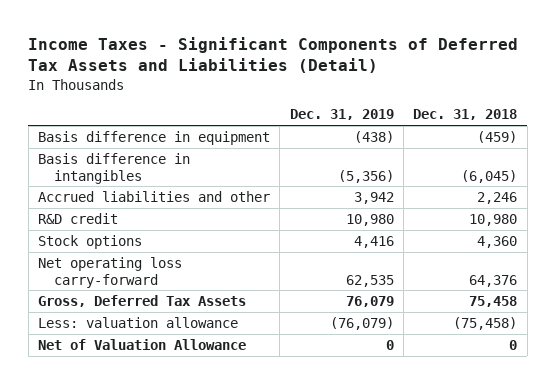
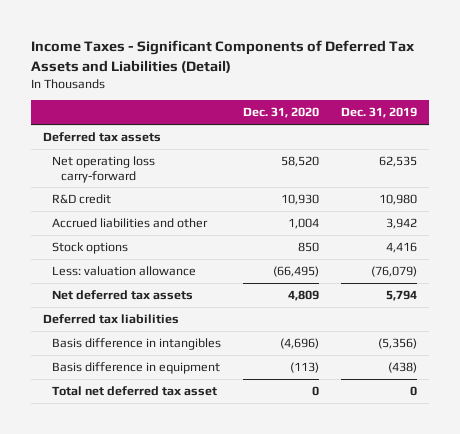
[413,109,518,121] Dec. 31, 2018 -> none
none -> [243,107,320,119] Dec. 31, 2020
none -> [42,132,161,143] Deferred tax assets
[37,256,182,288] Net operating loss carry-forward -> [51,156,155,183] Net operating loss carry-forward
[37,190,270,202] Accrued liabilities and other -> [51,218,208,229] Accrued liabilities and other
[37,294,246,307] Gross, Deferred Tax Assets -> none
[37,338,246,350] Net of Valuation Allowance -> none
none -> [51,290,193,301] Net deferred tax assets
none -> [42,314,179,325] Deferred tax liabilities
[37,152,190,184] Basis difference in intangibles -> [51,338,221,351] Basis difference in intangibles
[37,130,270,145] Basis difference in equipment -> [51,362,220,375] Basis difference in equipment
none -> [51,386,217,397] Total net deferred tax asset

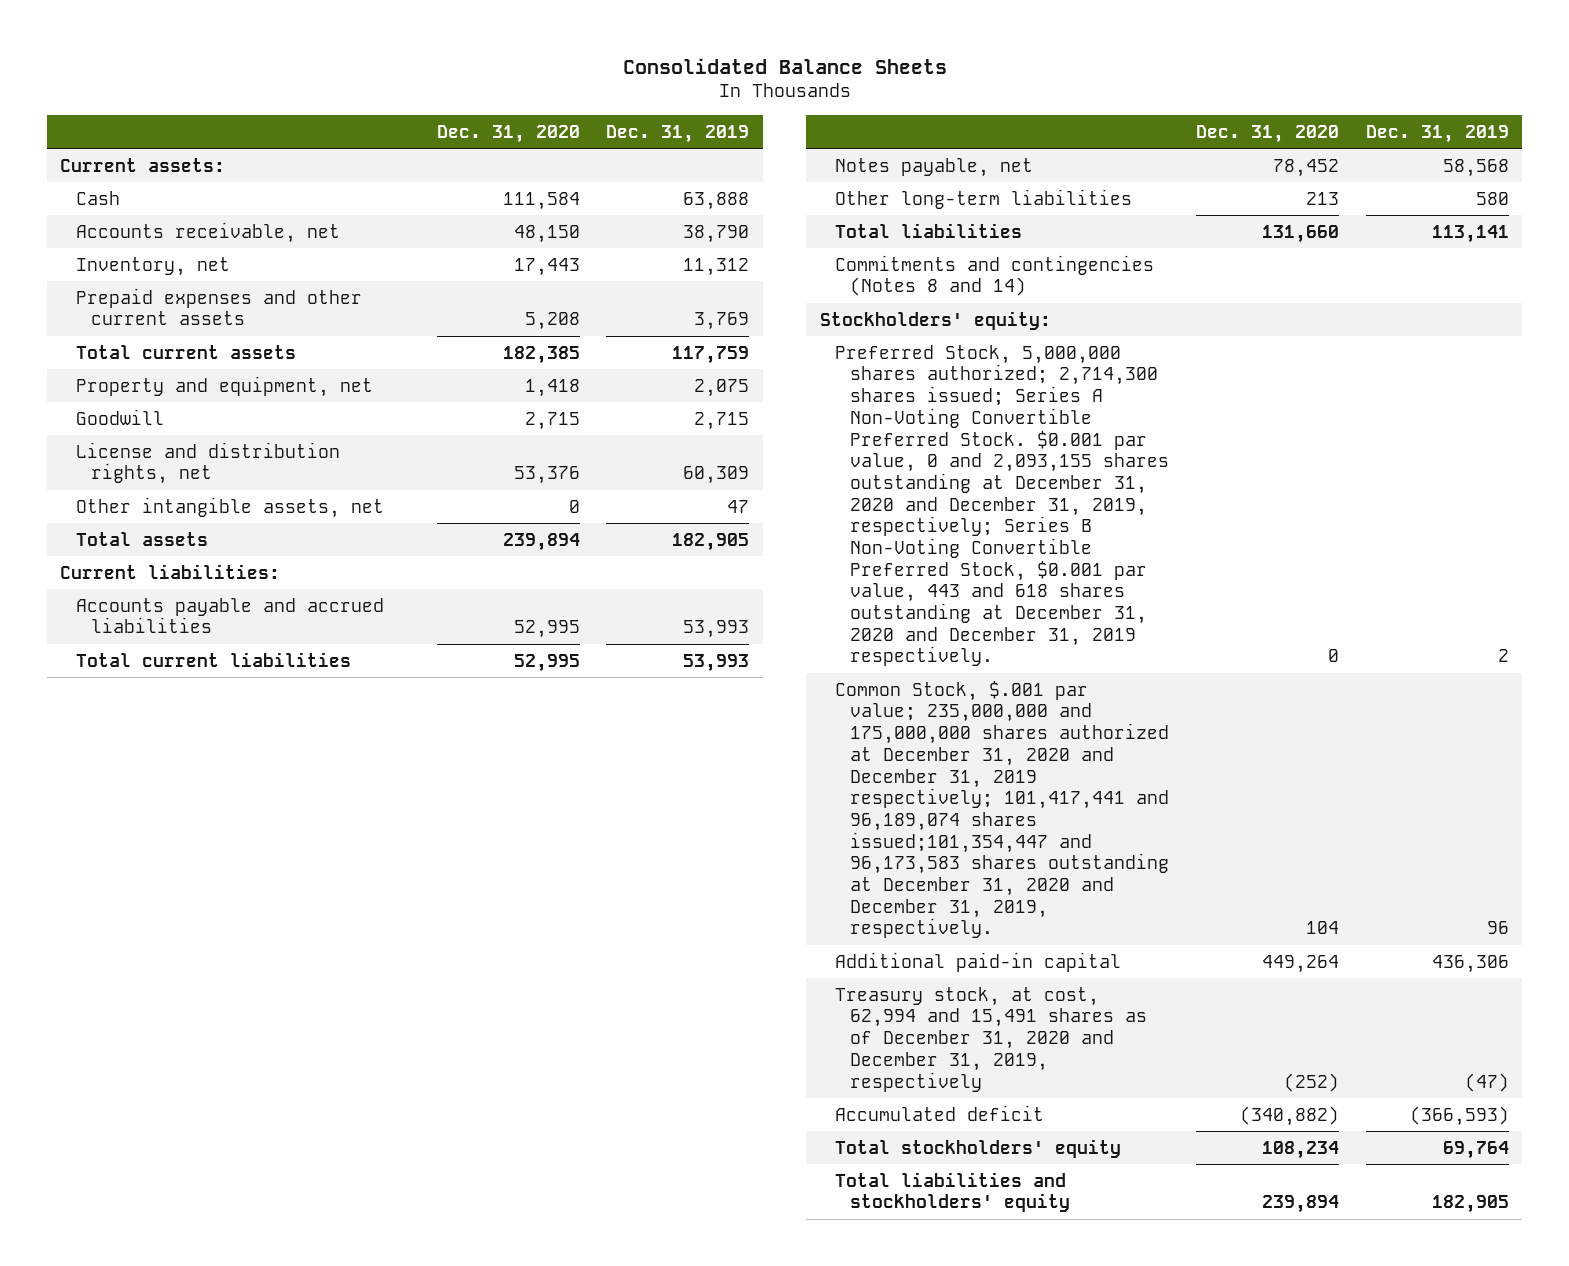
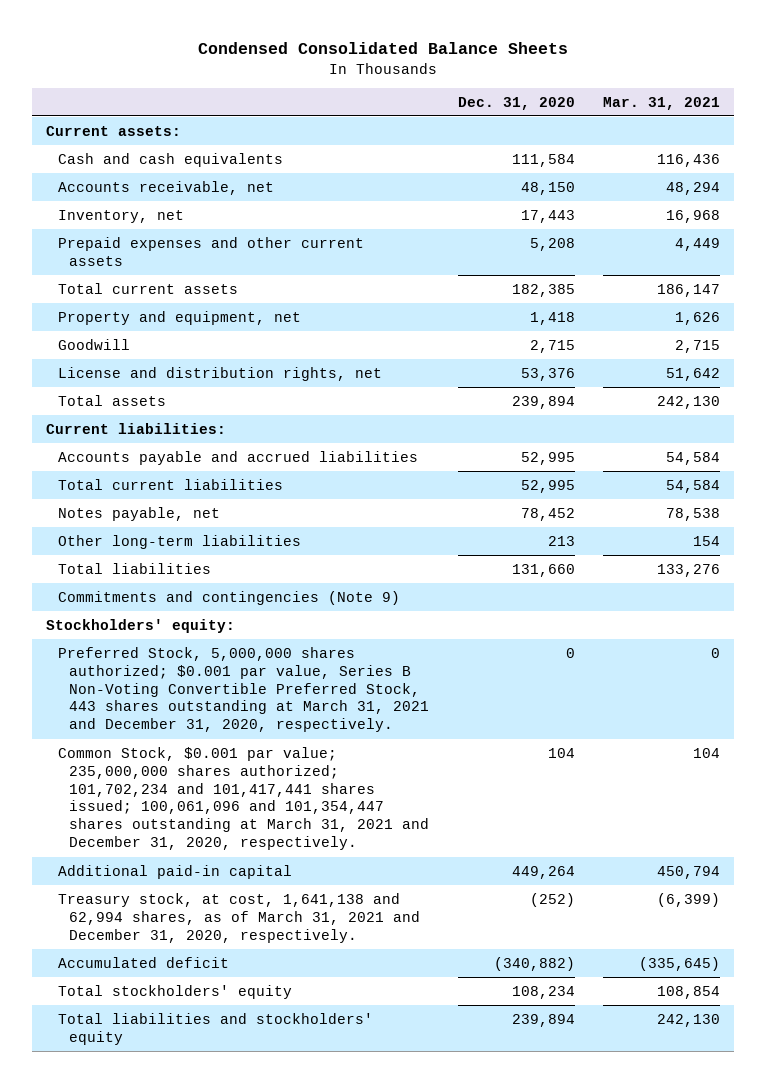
[622,57,947,74] Consolidated Balance Sheets -> [198,42,569,55] Condensed Consolidated Balance Sheets
[606,124,750,143] Dec. 31, 2019 -> none
none -> [603,96,721,110] Mar. 31, 2021
[75,190,120,205] Cash -> [57,152,283,167] Cash and cash equivalents
[75,496,384,518] Other intangible assets, net -> none
[834,254,1154,297] Commitments and contingencies (Notes 8 and 14) -> [57,590,400,605] Commitments and contingencies (Note 9)
[834,344,1170,667] Preferred Stock, 5,000,000 shares authorized; 2,714,300 shares issued; Series A Non-Voting Convertible Preferred Stock. $0.001 par value, 0 and 2,093,155 shares outstanding at December 31, 2020 and December 31, 2019, respectively; Series B Non-Voting Convertible Preferred Stock, $0.001 par value, 443 and 618 shares outstanding at December 31, 2020 and December 31, 2019 respectively. -> [57,646,430,733] Preferred Stock, 5,000,000 shares authorized; $0.001 par value, Series B Non-Voting Convertible Preferred Stock, 443 shares outstanding at March 31, 2021 and December 31, 2020, respectively.
[834,680,1170,939] Common Stock, $.001 par value; 235,000,000 and 175,000,000 shares authorized at December 31, 2020 and December 31, 2019 respectively; 101,417,441 and 96,189,074 shares issued;101,354,447 and 96,173,583 shares outstanding at December 31, 2020 and December 31, 2019, respectively. -> [57,746,430,851] Common Stock, $0.001 par value; 235,000,000 shares authorized; 101,702,234 and 101,417,441 shares issued; 100,061,096 and 101,354,447 shares outstanding at March 31, 2021 and December 31, 2020, respectively.
[834,986,1148,1092] Treasury stock, at cost, 62,994 and 15,491 shares as of December 31, 2020 and December 31, 2019, respectively -> [57,892,421,943] Treasury stock, at cost, 1,641,138 and 62,994 shares, as of March 31, 2021 and December 31, 2020, respectively.

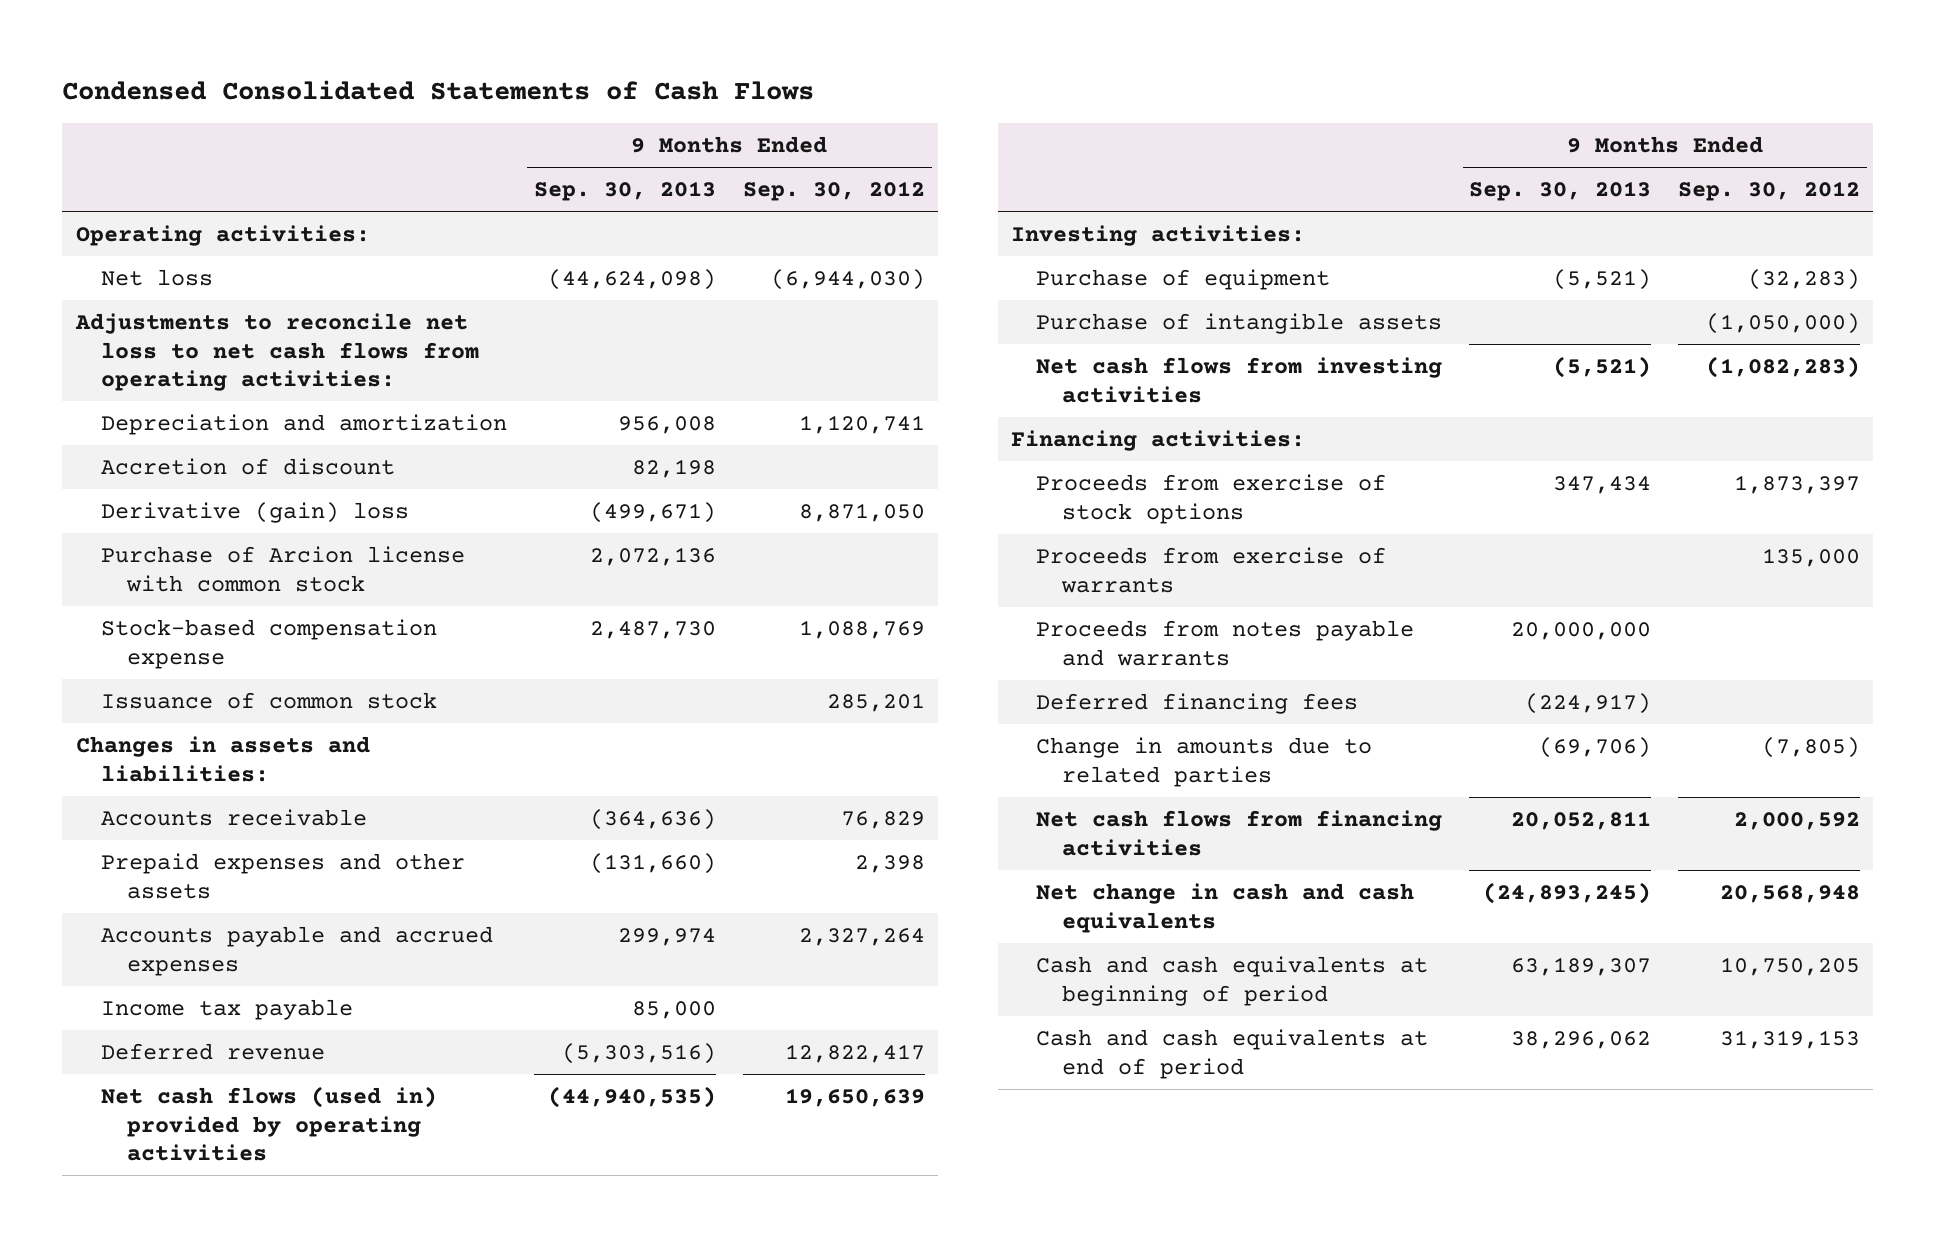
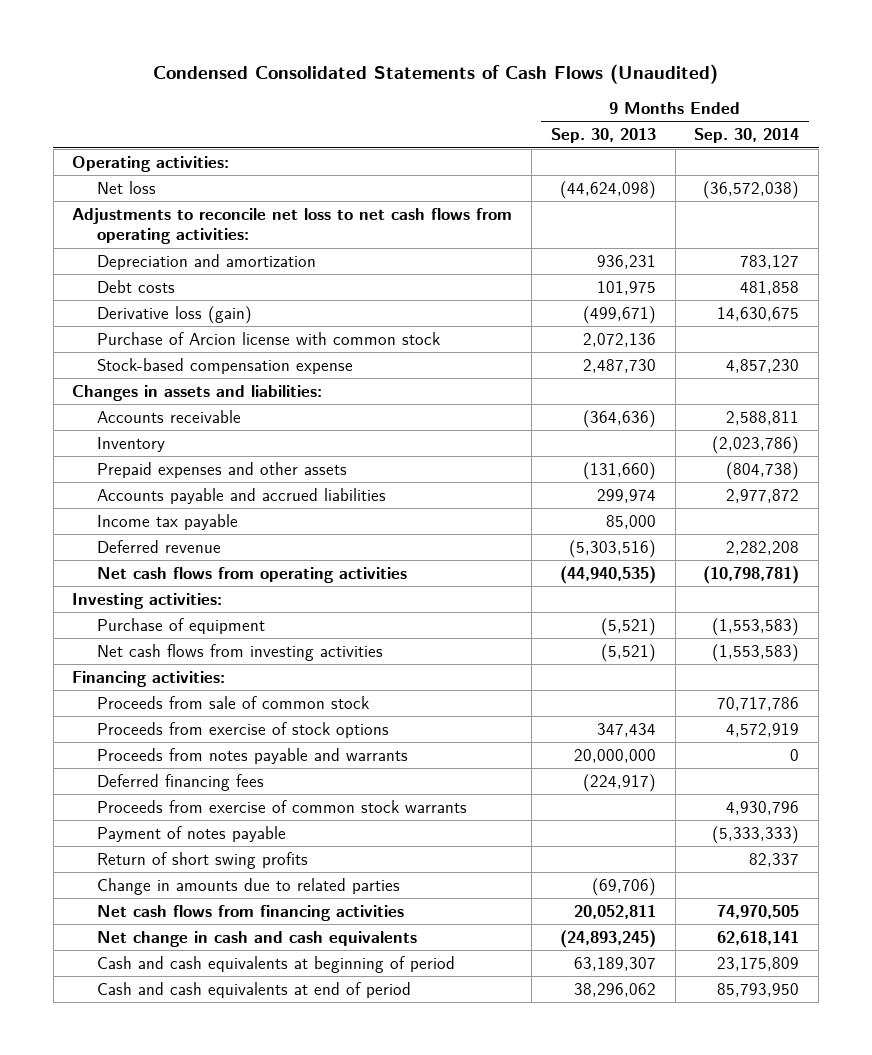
[62,80,815,101] Condensed Consolidated Statements of Cash Flows -> [152,63,718,84] Condensed Consolidated Statements of Cash Flows (Unaudited)
[742,180,925,201] Sep. 30, 2012 -> none
none -> [694,128,800,144] Sep. 30, 2014
[101,457,396,475] Accretion of discount -> none
[618,415,717,434] 956,008 -> [596,254,656,269] 936,231
none -> [97,279,176,293] Debt costs
[101,501,410,523] Derivative (gain) loss -> [97,305,253,324] Derivative loss (gain)
[101,691,438,709] Issuance of common stock -> none
none -> [97,436,166,452] Inventory
[101,925,494,976] Accounts payable and accrued expenses -> [97,487,387,504] Accounts payable and accrued liabilities
[101,1085,438,1162] Net cash flows (used in) provided by operating activities -> [97,566,408,583] Net cash flows from operating activities
[1036,312,1443,334] Purchase of intangible assets -> none
none -> [97,695,370,709] Proceeds from sale of common stock
[1036,546,1387,593] Proceeds from exercise of warrants -> none
none -> [97,799,468,813] Proceeds from exercise of common stock warrants
none -> [97,825,287,842] Payment of notes payable
none -> [97,851,309,869] Return of short swing profits

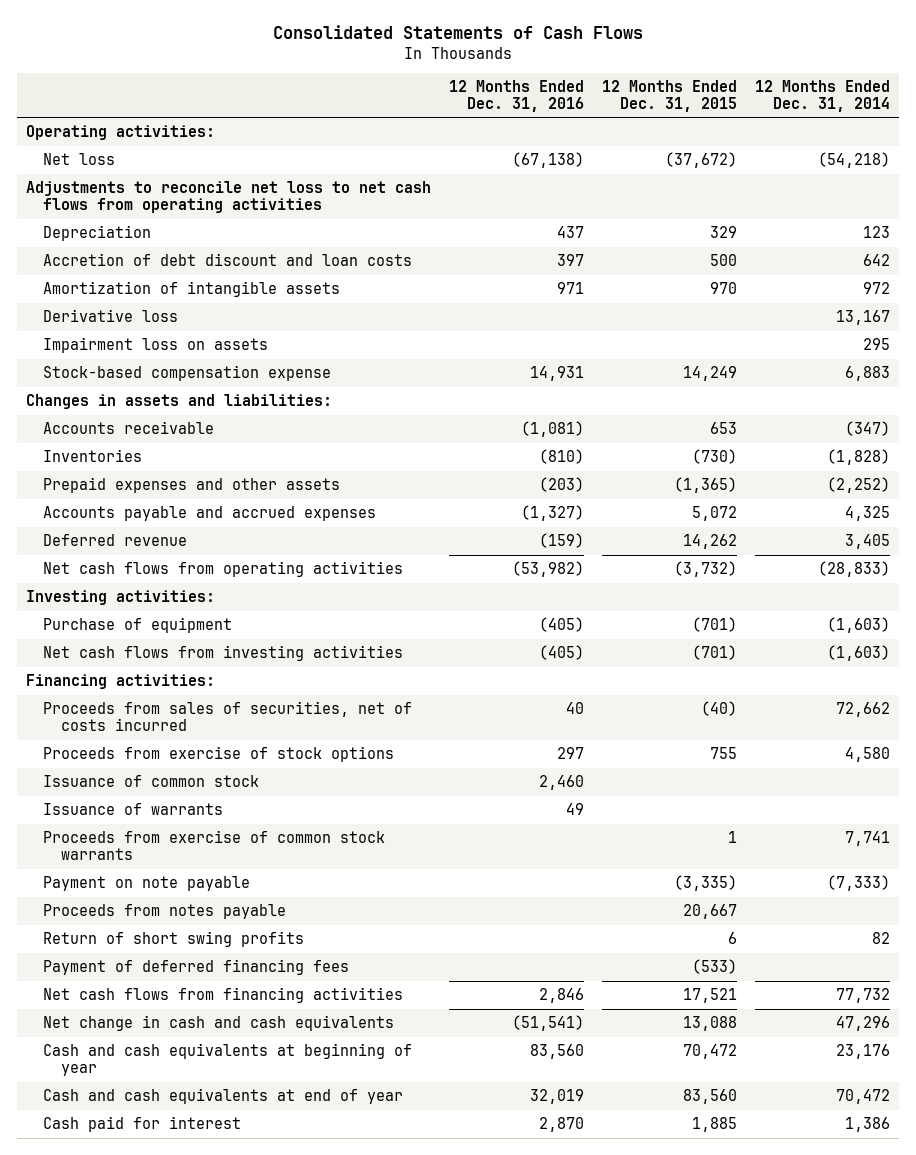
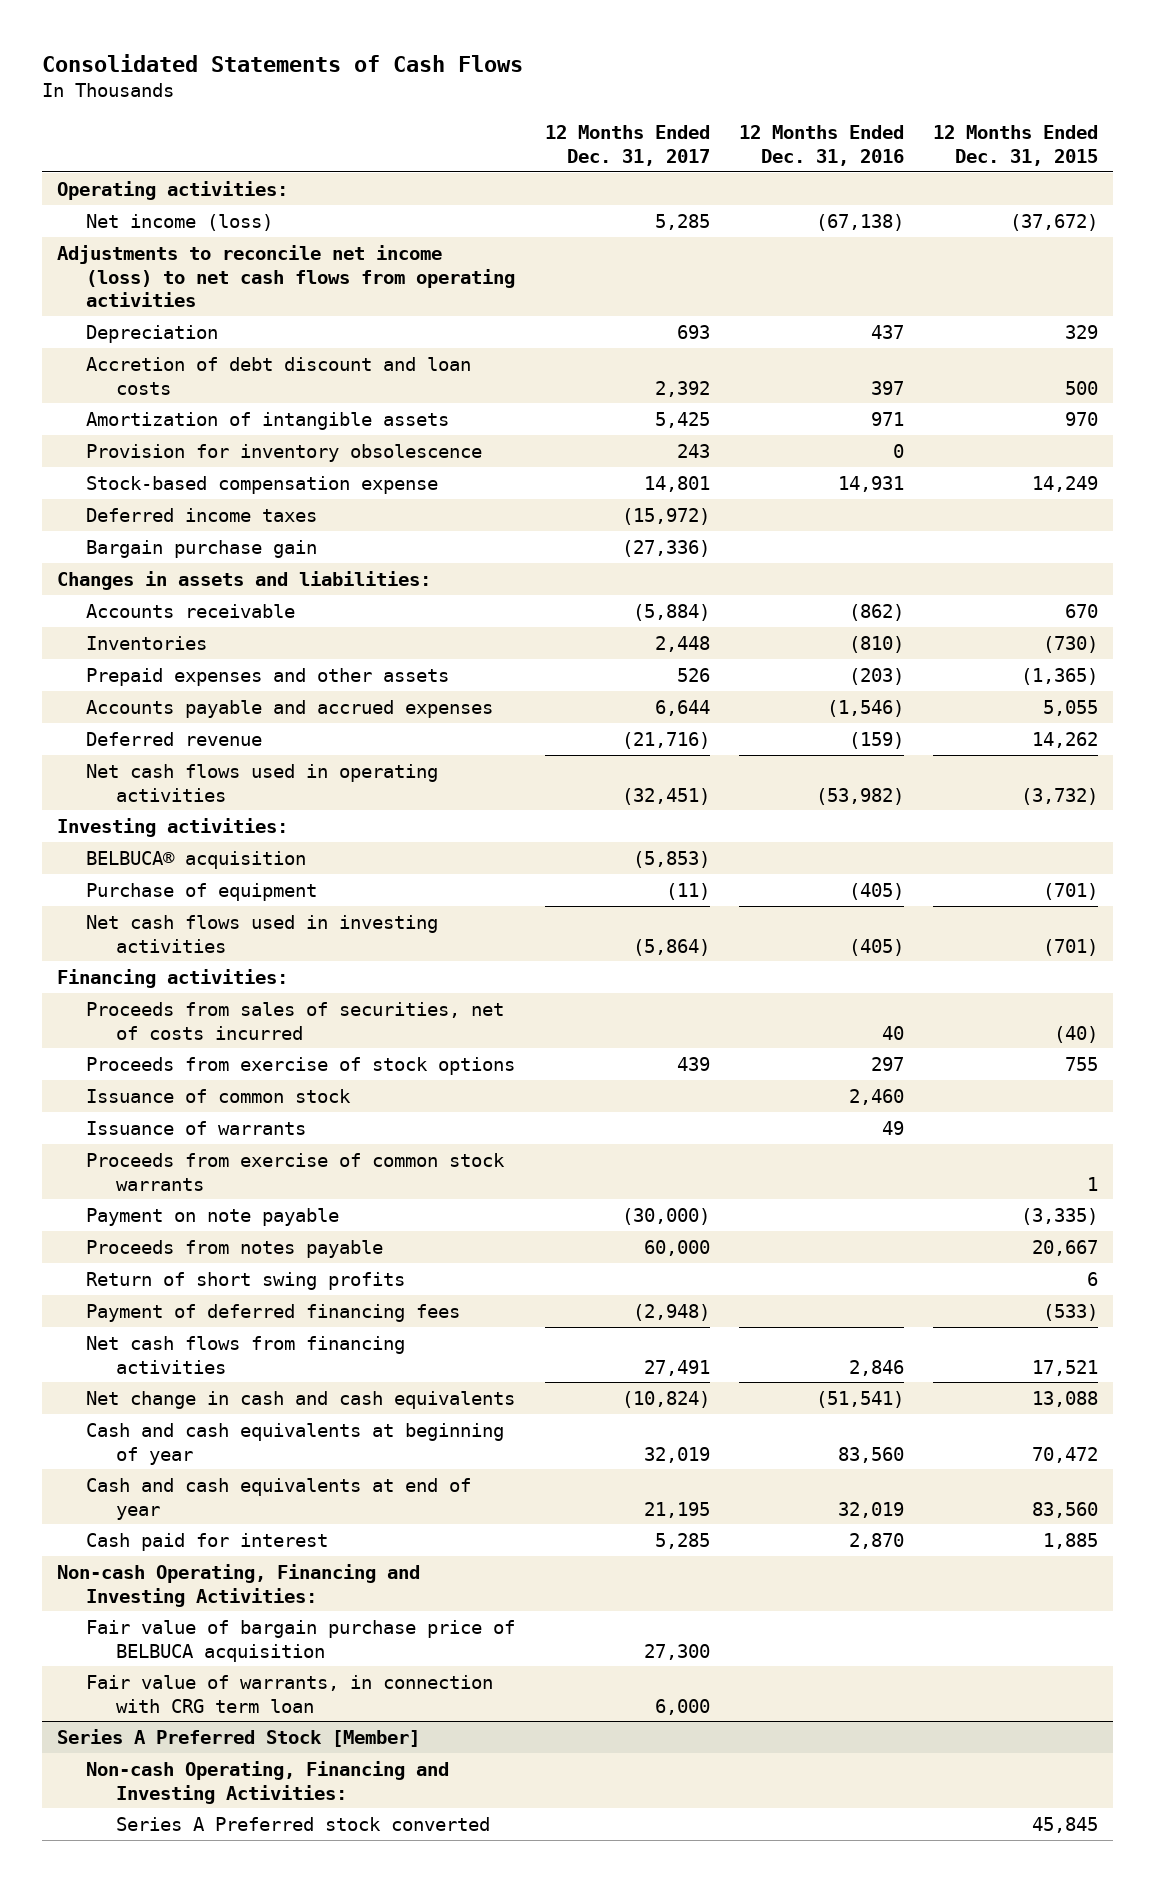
[754,79,890,112] 12 Months Ended Dec. 31, 2014 -> none
none -> [544,125,710,166] 12 Months Ended Dec. 31, 2017
[43,153,116,166] Net loss -> [86,213,274,231] Net income (loss)
[25,181,431,213] Adjustments to reconcile net loss to net cash flows from operating activities -> [56,244,516,308] Adjustments to reconcile net income (loss) to net cash flows from operating activities
[43,309,179,323] Derivative loss -> none
[43,337,269,354] Impairment loss on assets -> none
none -> [86,443,483,462] Provision for inventory obsolescence
none -> [86,507,318,522] Deferred income taxes
none -> [86,539,318,558] Bargain purchase gain
[520,421,584,438] (1,081) -> [849,603,905,621] (862)
[709,422,737,435] 653 -> [1065,603,1099,618] 670
[520,505,584,522] (1,327) -> [827,699,905,717] (1,546)
[691,506,737,522] 5,072 -> [1043,699,1099,716] 5,055
[43,561,404,578] Net cash flows from operating activities -> [86,763,439,802] Net cash flows used in operating activities
none -> [86,850,307,869] BELBUCA® acquisition
[43,645,404,662] Net cash flows from investing activities -> [86,914,439,953] Net cash flows used in investing activities
none -> [56,1563,420,1607] Non-cash Operating, Financing and Investing Activities:
none -> [86,1619,516,1662] Fair value of bargain purchase price of BELBUCA acquisition
none -> [86,1674,494,1713] Fair value of warrants, in connection with CRG term loan
none -> [56,1728,420,1747] Series A Preferred Stock [Member]
none -> [86,1760,450,1804] Non-cash Operating, Financing and Investing Activities:
none -> [116,1816,491,1831] Series A Preferred stock converted

